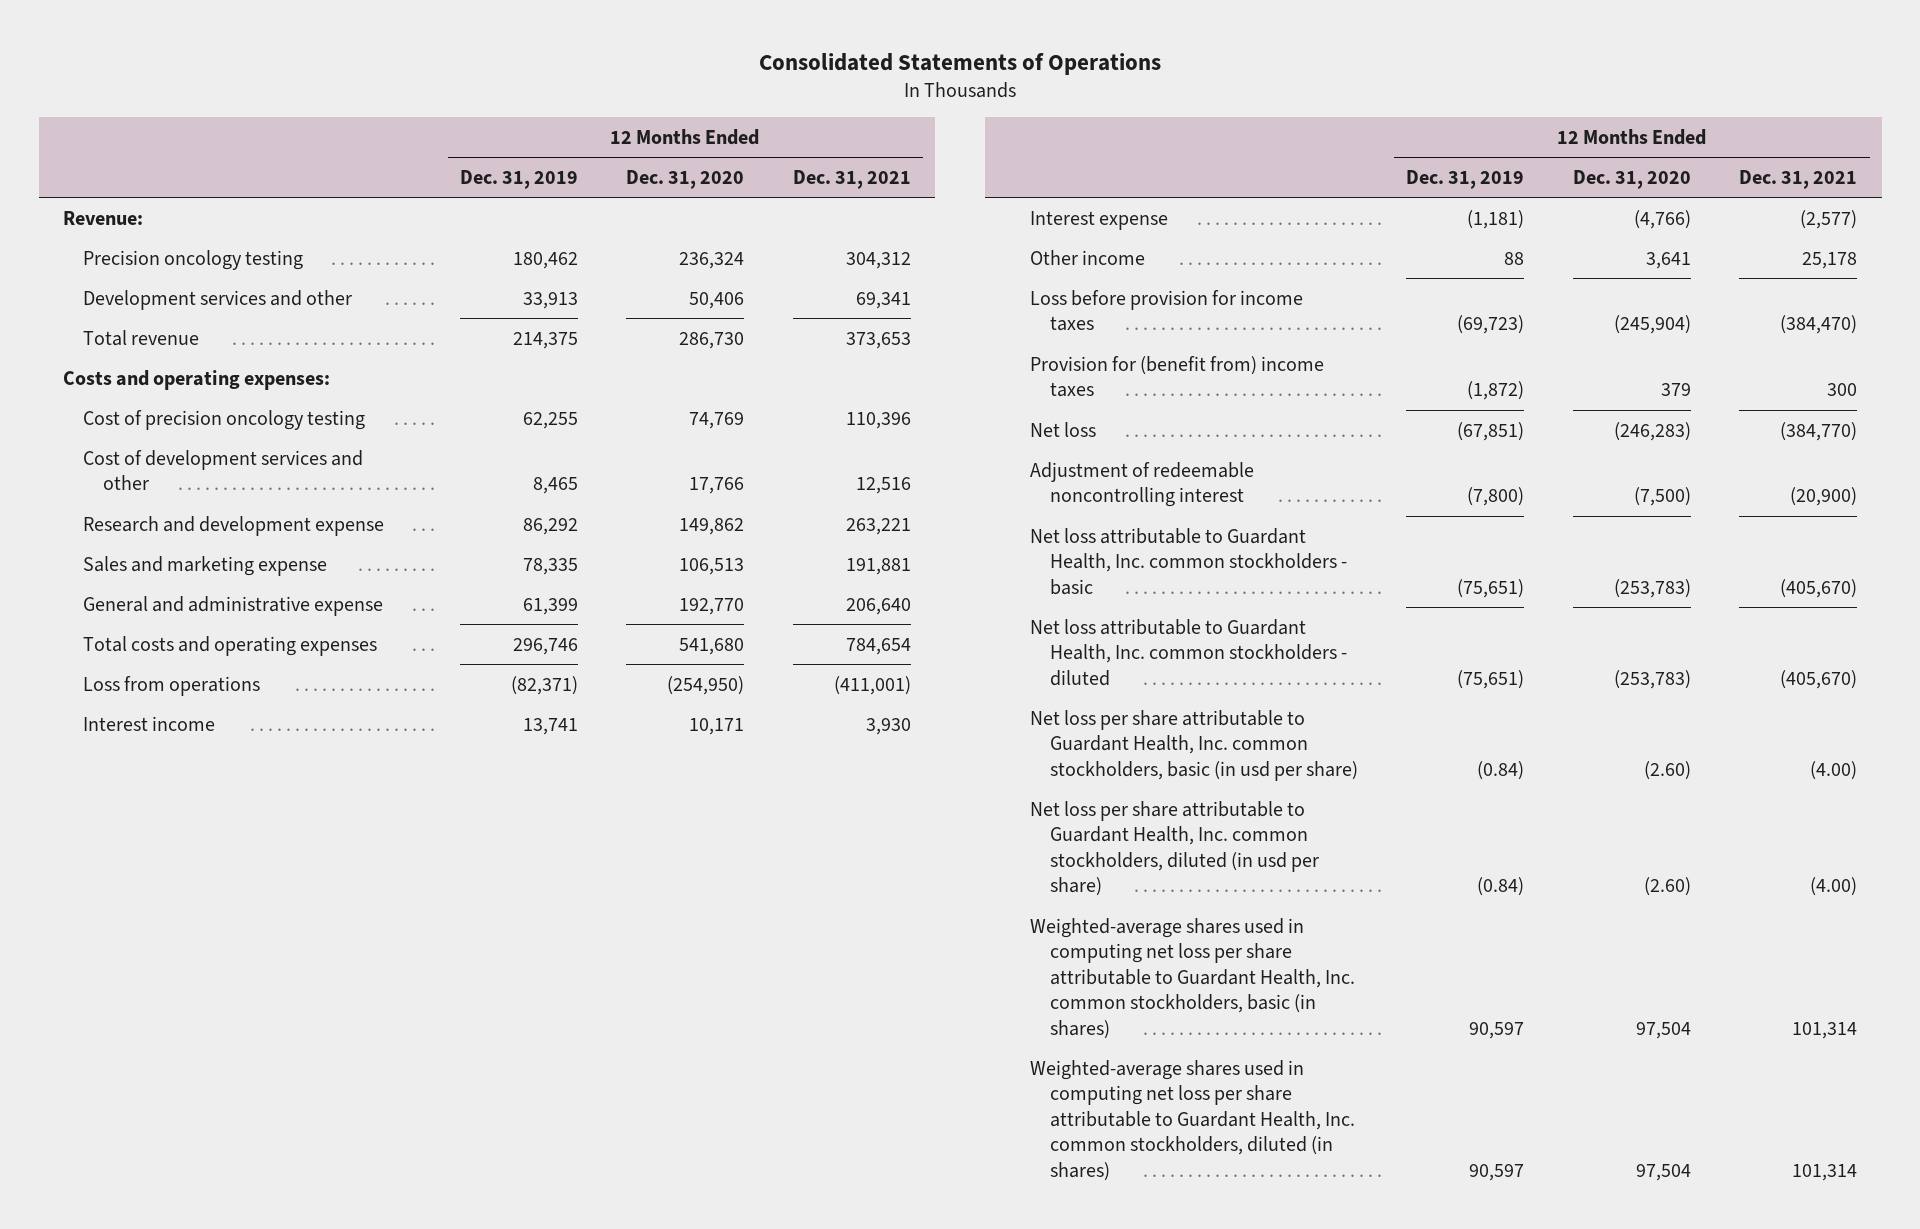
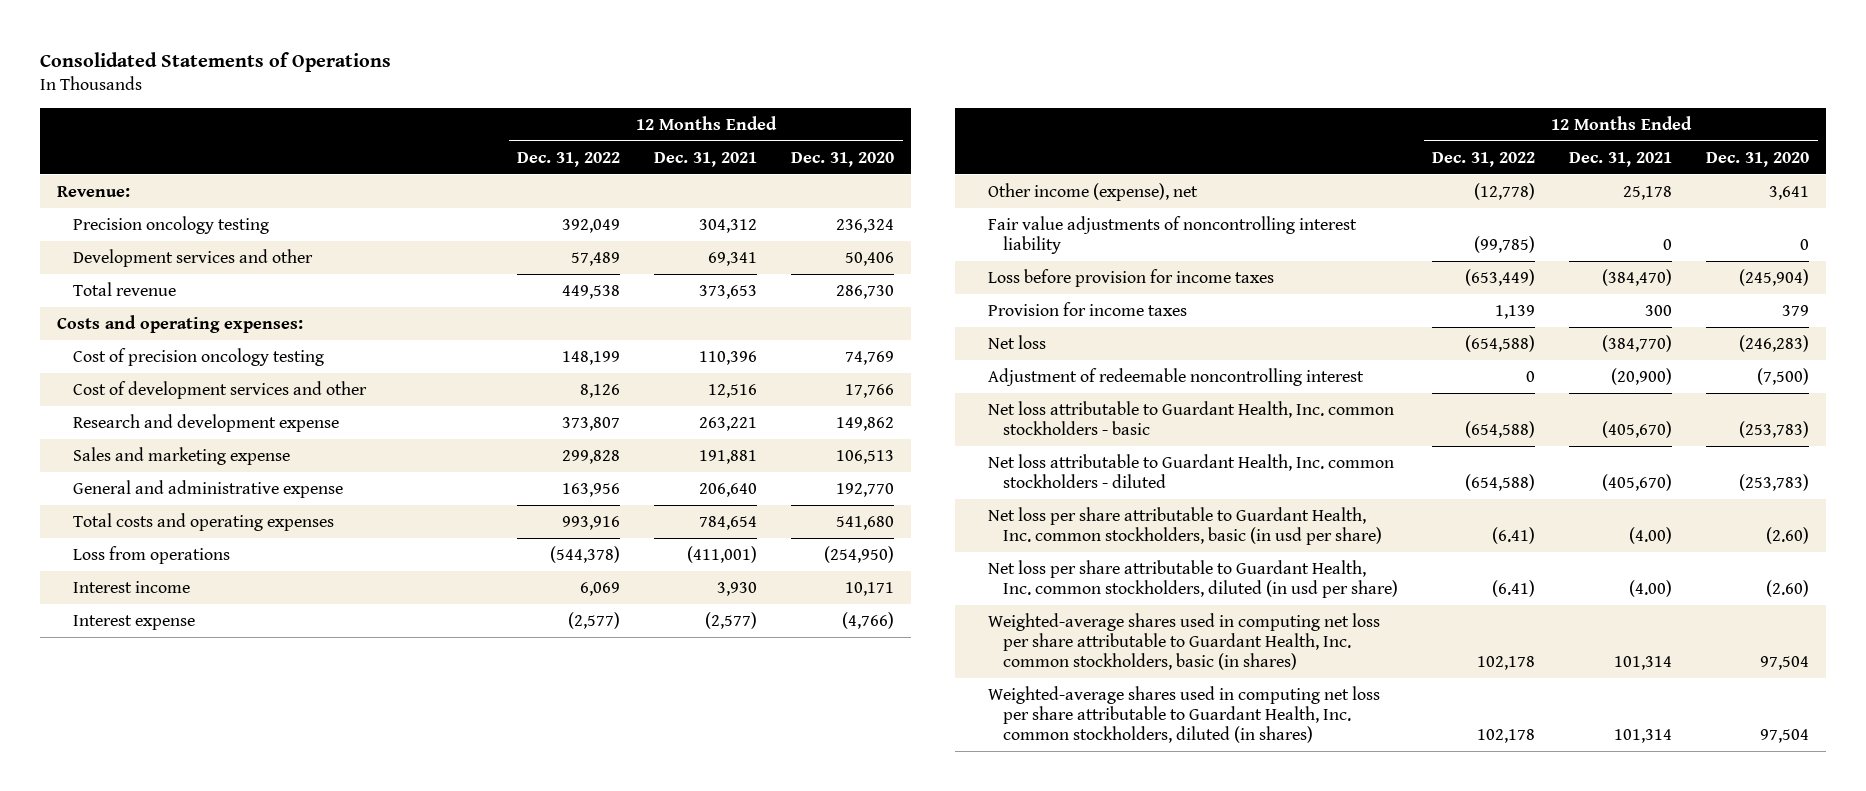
[459,169,578,189] Dec. 31, 2019 -> none
none -> [517,151,621,167] Dec. 31, 2022
[1029,249,1145,265] Other income -> [987,182,1198,201] Other income (expense), net
none -> [987,215,1357,255] Fair value adjustments of noncontrolling interest liability
[1029,355,1324,398] Provision for (benefit from) income taxes -> [987,301,1187,316] Provision for income taxes

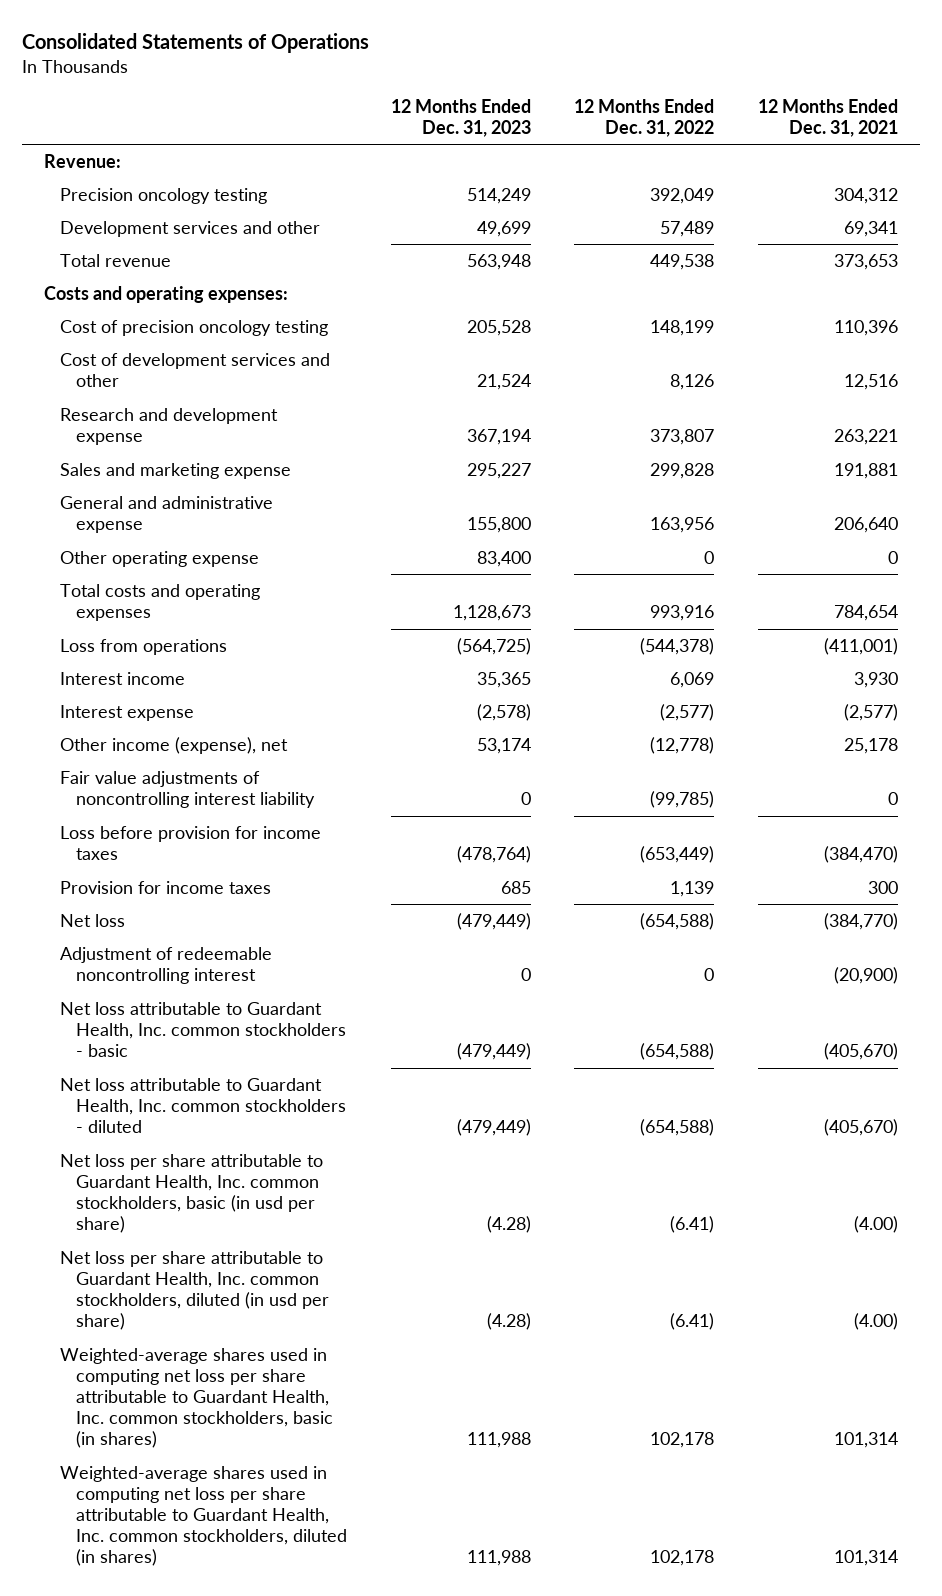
[791,151,895,167] Dec. 31, 2020 -> none
none -> [390,98,531,137] 12 Months Ended Dec. 31, 2023
none -> [60,550,260,567] Other operating expense

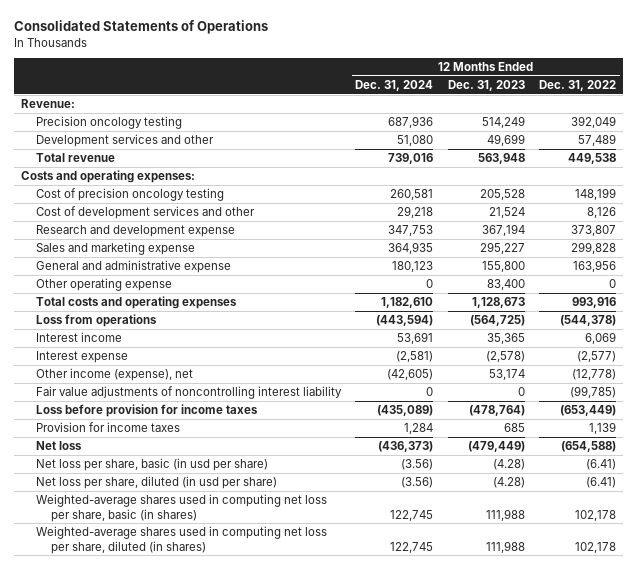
[758,98,899,137] 12 Months Ended Dec. 31, 2021 -> none
none -> [355,79,434,91] Dec. 31, 2024
[60,946,273,985] Adjustment of redeemable noncontrolling interest -> none
[60,1001,346,1058] Net loss attributable to Guardant Health, Inc. common stockholders - basic -> none
[60,1077,346,1134] Net loss attributable to Guardant Health, Inc. common stockholders - diluted -> none
[60,1153,324,1234] Net loss per share attributable to Guardant Health, Inc. common stockholders, basic (in usd per share) -> [35,457,268,471] Net loss per share, basic (in usd per share)
[60,1250,329,1331] Net loss per share attributable to Guardant Health, Inc. common stockholders, diluted (in usd per share) -> [35,475,277,489] Net loss per share, diluted (in usd per share)
[60,1347,333,1449] Weighted-average shares used in computing net loss per share attributable to Guardant Health, Inc. common stockholders, basic (in shares) -> [35,493,327,522] Weighted-average shares used in computing net loss per share, basic (in shares)
[60,1465,347,1567] Weighted-average shares used in computing net loss per share attributable to Guardant Health, Inc. common stockholders, diluted (in shares) -> [35,525,327,554] Weighted-average shares used in computing net loss per share, diluted (in shares)

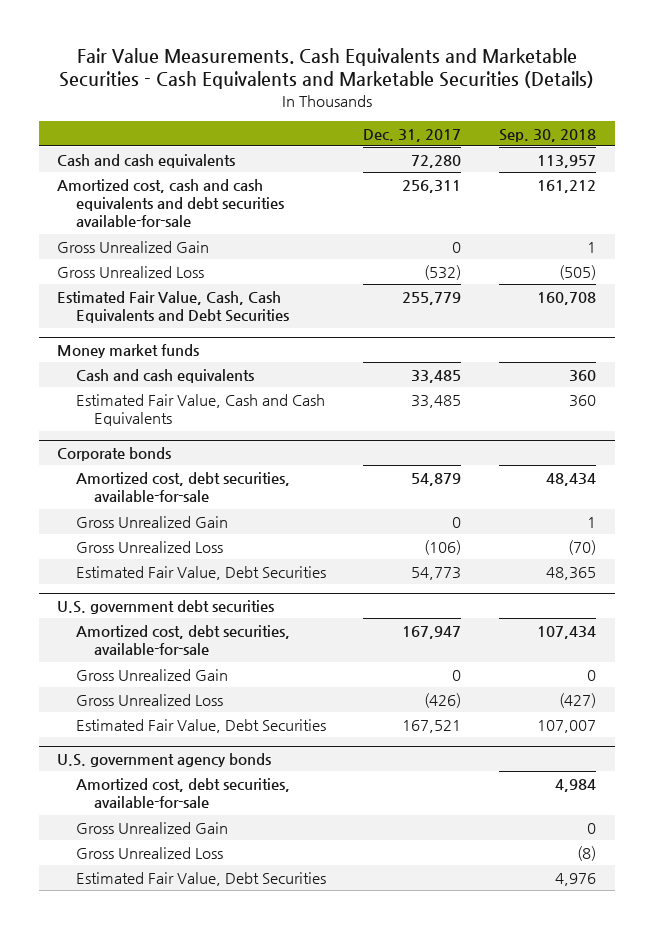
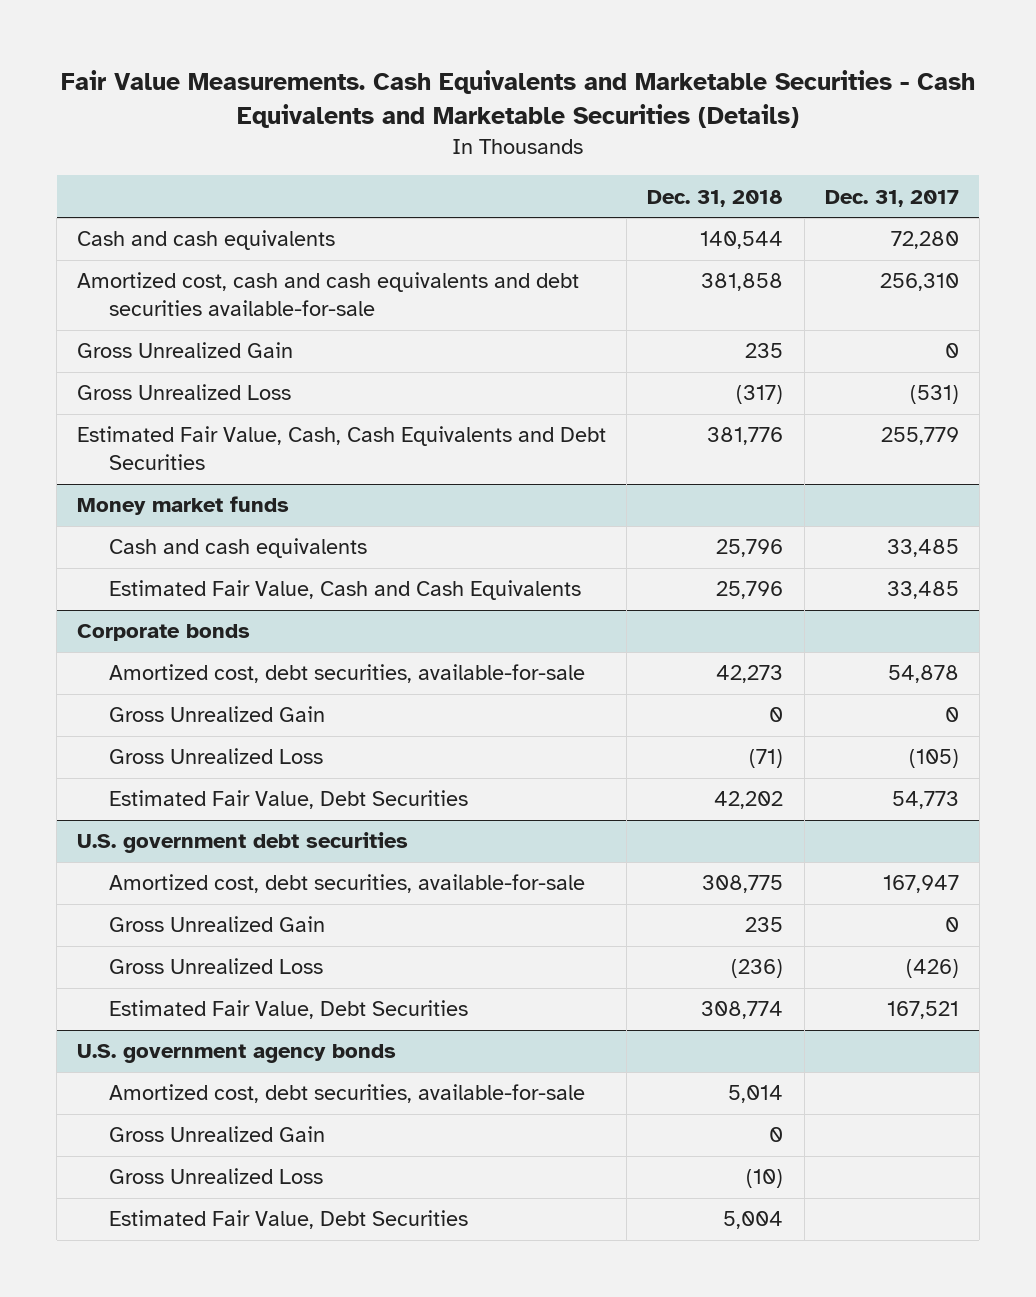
[498,128,596,142] Sep. 30, 2018 -> none
none -> [647,189,784,207] Dec. 31, 2018
[402,179,462,193] 256,311 -> [879,273,959,292] 256,310
[424,264,462,280] (532) -> [909,385,959,405] (531)
[411,472,462,486] 54,879 -> [887,665,959,684] 54,878
[424,539,462,555] (106) -> [908,749,959,769] (105)

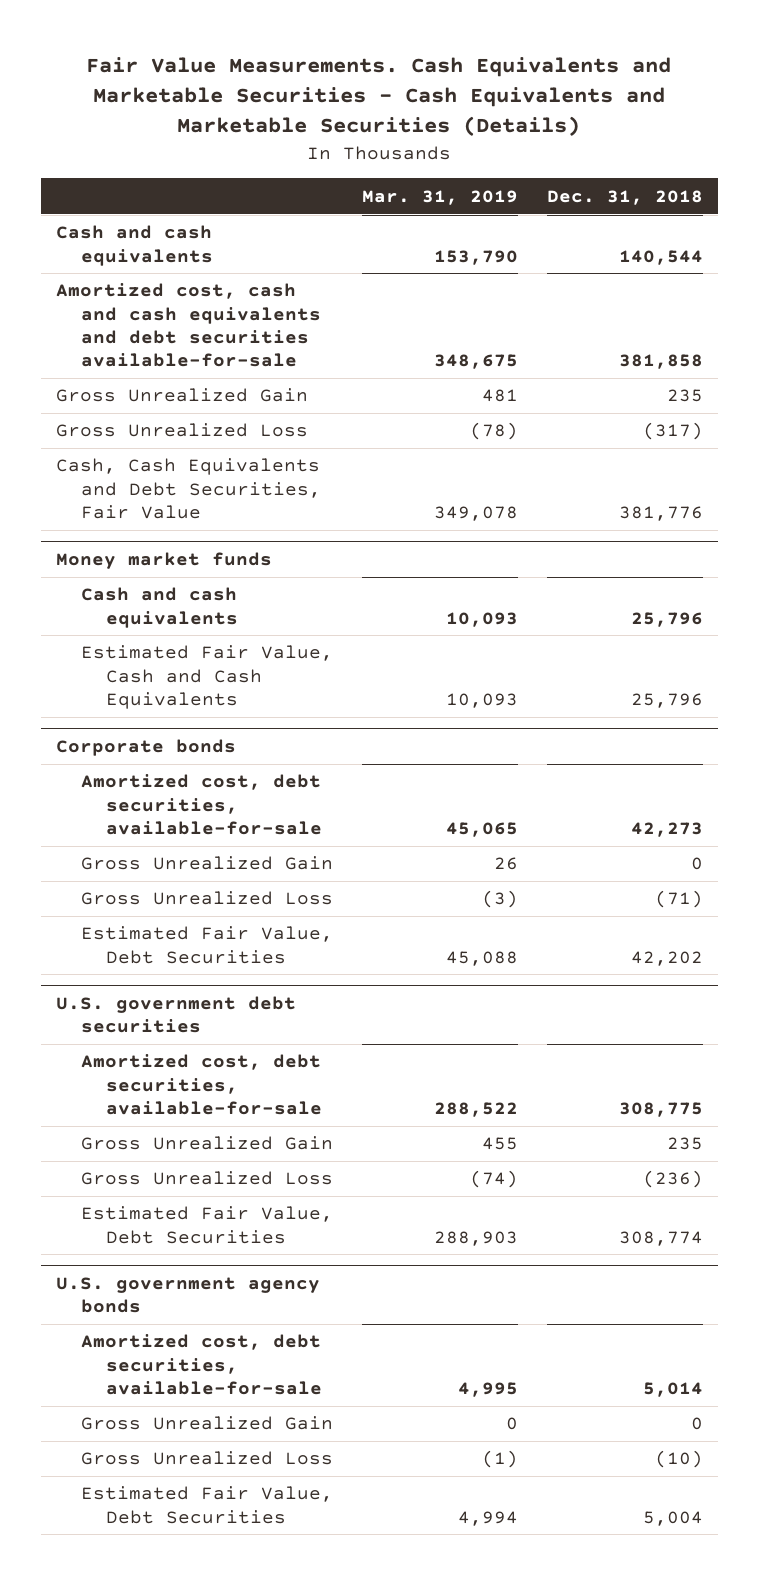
[824,189,959,207] Dec. 31, 2017 -> none
none -> [361,189,518,205] Mar. 31, 2019
[77,426,607,471] Estimated Fair Value, Cash, Cash Equivalents and Debt Securities -> [55,458,321,519] Cash, Cash Equivalents and Debt Securities, Fair Value

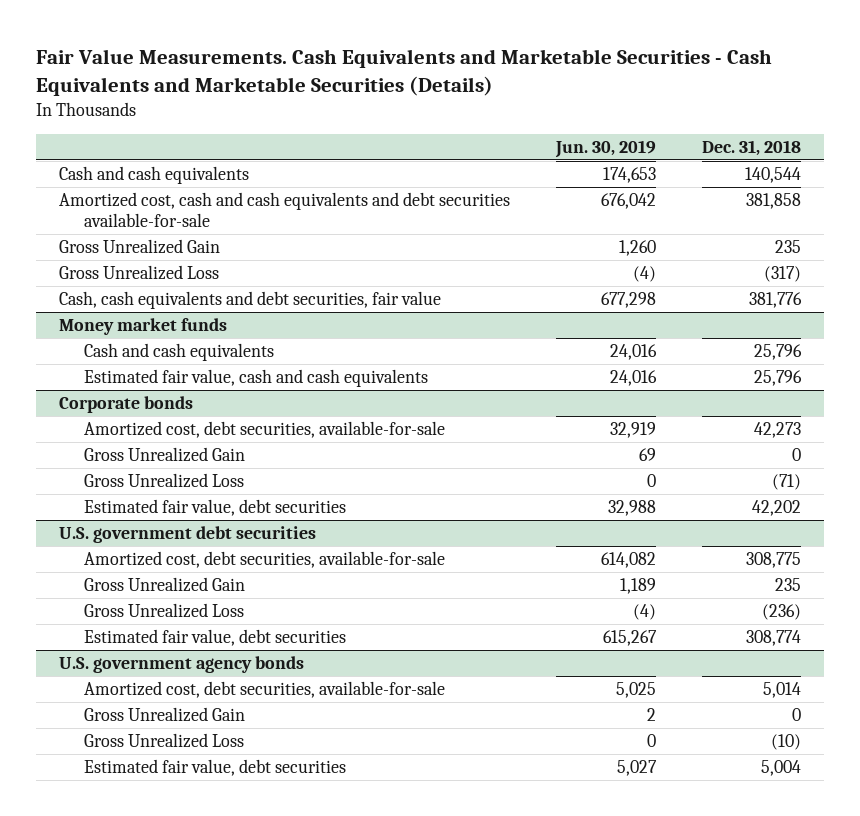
[361,189,518,205] Mar. 31, 2019 -> none
none -> [554,139,656,158] Jun. 30, 2019
[55,458,321,519] Cash, Cash Equivalents and Debt Securities, Fair Value -> [58,291,441,310] Cash, cash equivalents and debt securities, fair value
[80,645,333,709] Estimated Fair Value, Cash and Cash Equivalents -> [84,369,429,388] Estimated fair value, cash and cash equivalents
[80,926,333,964] Estimated Fair Value, Debt Securities -> [84,499,347,517] Estimated fair value, debt securities
[80,1206,333,1244] Estimated Fair Value, Debt Securities -> [84,629,347,647] Estimated fair value, debt securities
[80,1486,333,1524] Estimated Fair Value, Debt Securities -> [84,759,347,777] Estimated fair value, debt securities

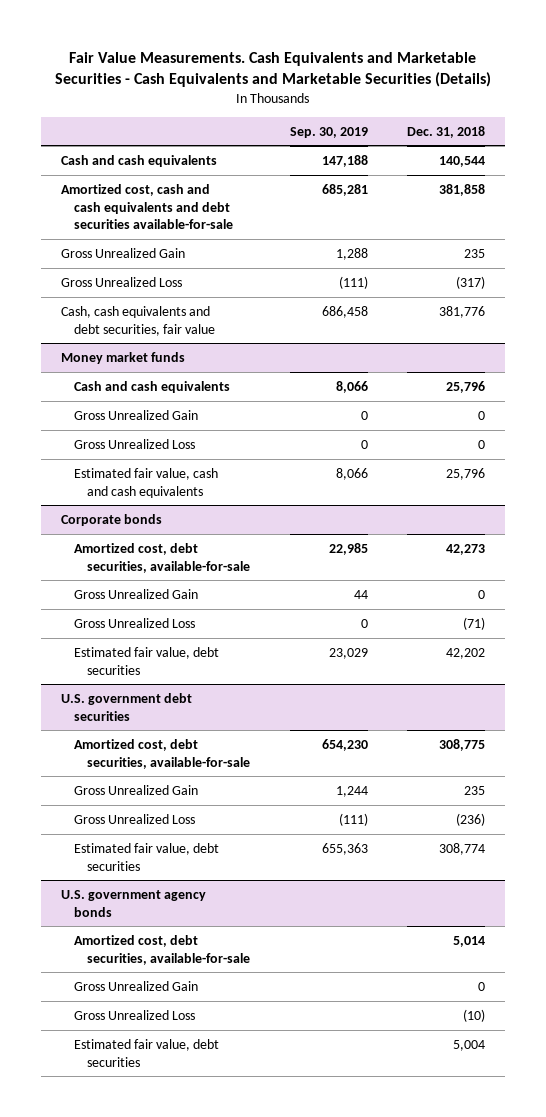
[554,139,656,158] Jun. 30, 2019 -> none
none -> [289,126,368,138] Sep. 30, 2019
none -> [74,409,199,420] Gross Unrealized Gain
none -> [74,438,196,449] Gross Unrealized Loss

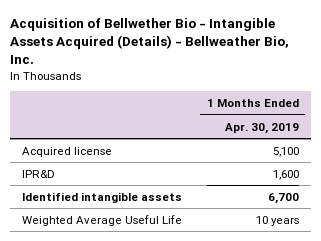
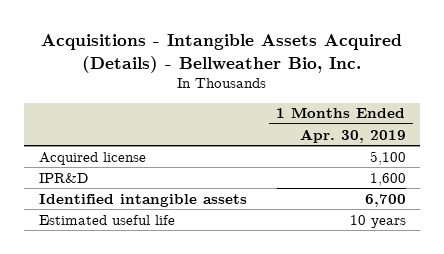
[9,17,289,65] Acquisition of Bellwether Bio - Intangible Assets Acquired (Details) - Bellweather Bio, Inc. -> [41,34,403,73] Acquisitions - Intangible Assets Acquired (Details) - Bellweather Bio, Inc.
[21,214,182,226] Weighted Average Useful Life -> [38,214,175,225] Estimated useful life

